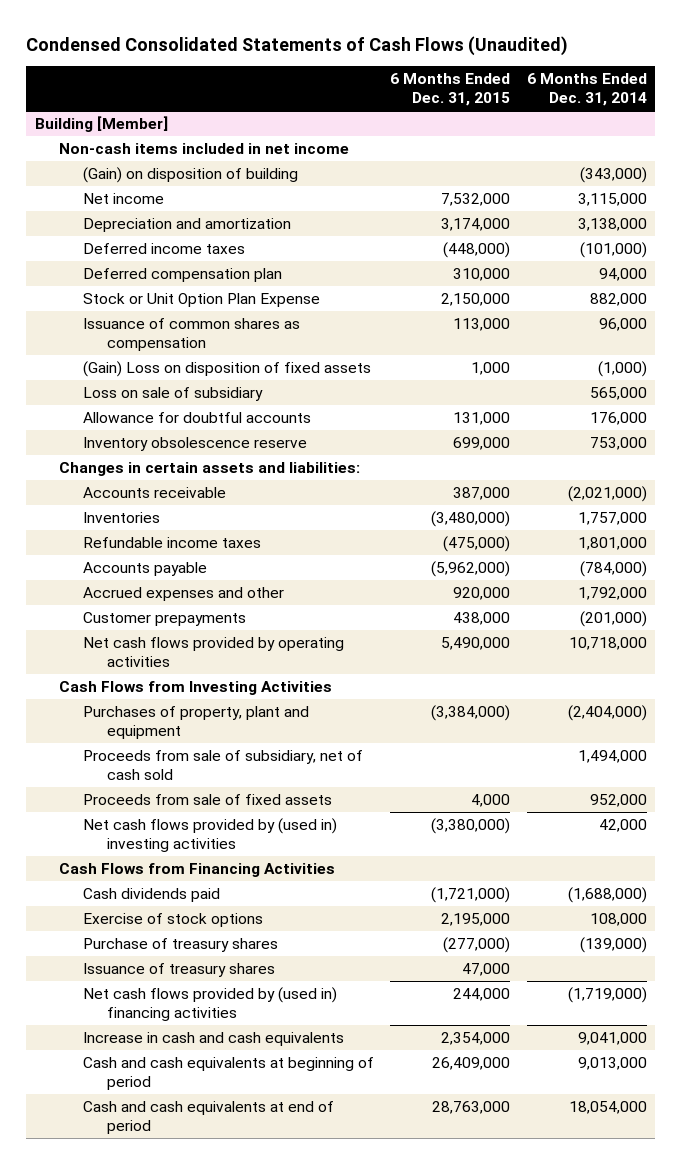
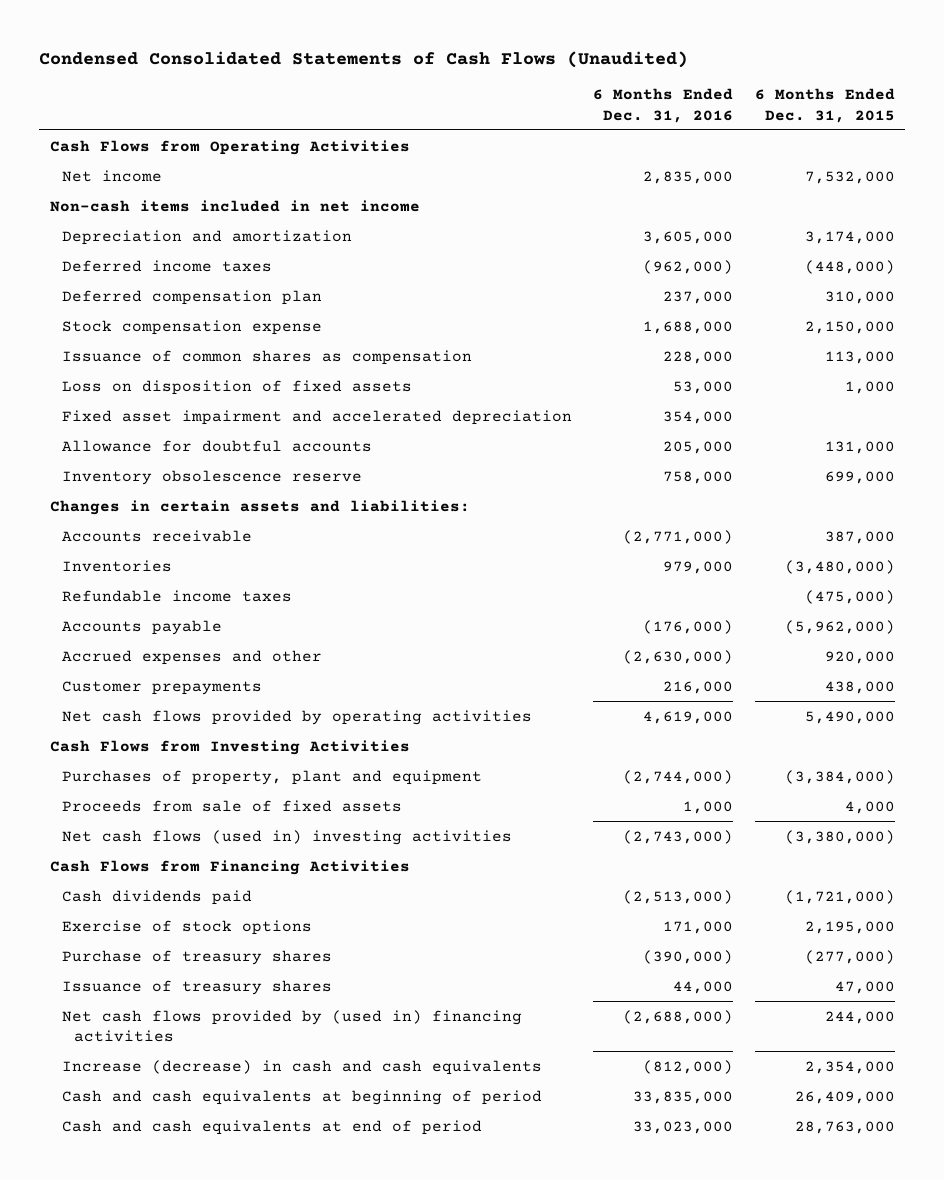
[526,73,647,107] 6 Months Ended Dec. 31, 2014 -> none
none -> [593,88,734,123] 6 Months Ended Dec. 31, 2016
[34,116,168,133] Building [Member] -> none
[58,143,349,155] Non-cash items included in net income -> none
[83,167,299,184] (Gain) on disposition of building -> none
none -> [49,139,410,155] Cash Flows from Operating Activities
none -> [49,199,420,212] Non-cash items included in net income
[83,293,321,308] Stock or Unit Option Plan Expense -> [61,319,322,335] Stock compensation expense
[83,387,264,402] Loss on sale of subsidiary -> none
[83,361,372,378] (Gain) Loss on disposition of fixed assets -> [61,379,412,395] Loss on disposition of fixed assets
none -> [61,409,572,425] Fixed asset impairment and accelerated depreciation
[83,750,364,781] Proceeds from sale of subsidiary, net of cash sold -> none
[83,818,338,853] Net cash flows provided by (used in) investing activities -> [61,829,512,845] Net cash flows (used in) investing activities
[83,1032,345,1047] Increase in cash and cash equivalents -> [61,1059,542,1075] Increase (decrease) in cash and cash equivalents

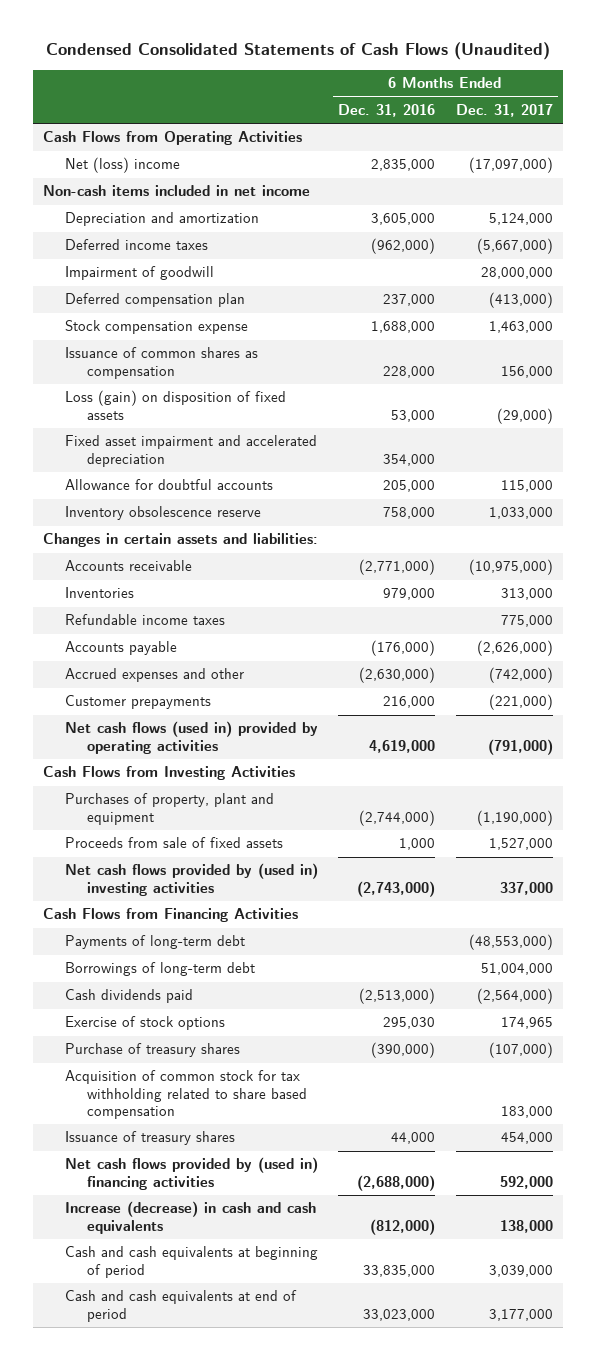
[754,88,895,123] 6 Months Ended Dec. 31, 2015 -> none
none -> [455,103,553,117] Dec. 31, 2017
[61,169,162,182] Net income -> [64,157,180,174] Net (loss) income
none -> [64,266,214,281] Impairment of goodwill
[61,379,412,395] Loss on disposition of fixed assets -> [64,390,286,420] Loss (gain) on disposition of fixed assets
[61,709,532,725] Net cash flows provided by operating activities -> [64,721,318,754] Net cash flows (used in) provided by operating activities
[61,829,512,845] Net cash flows (used in) investing activities -> [64,863,318,896] Net cash flows provided by (used in) investing activities
none -> [64,935,245,950] Payments of long-term debt
none -> [64,962,255,977] Borrowings of long-term debt
[663,920,734,934] 171,000 -> [383,1017,436,1030] 295,030
none -> [64,1070,307,1120] Acquisition of common stock for tax withholding related to share based compensation

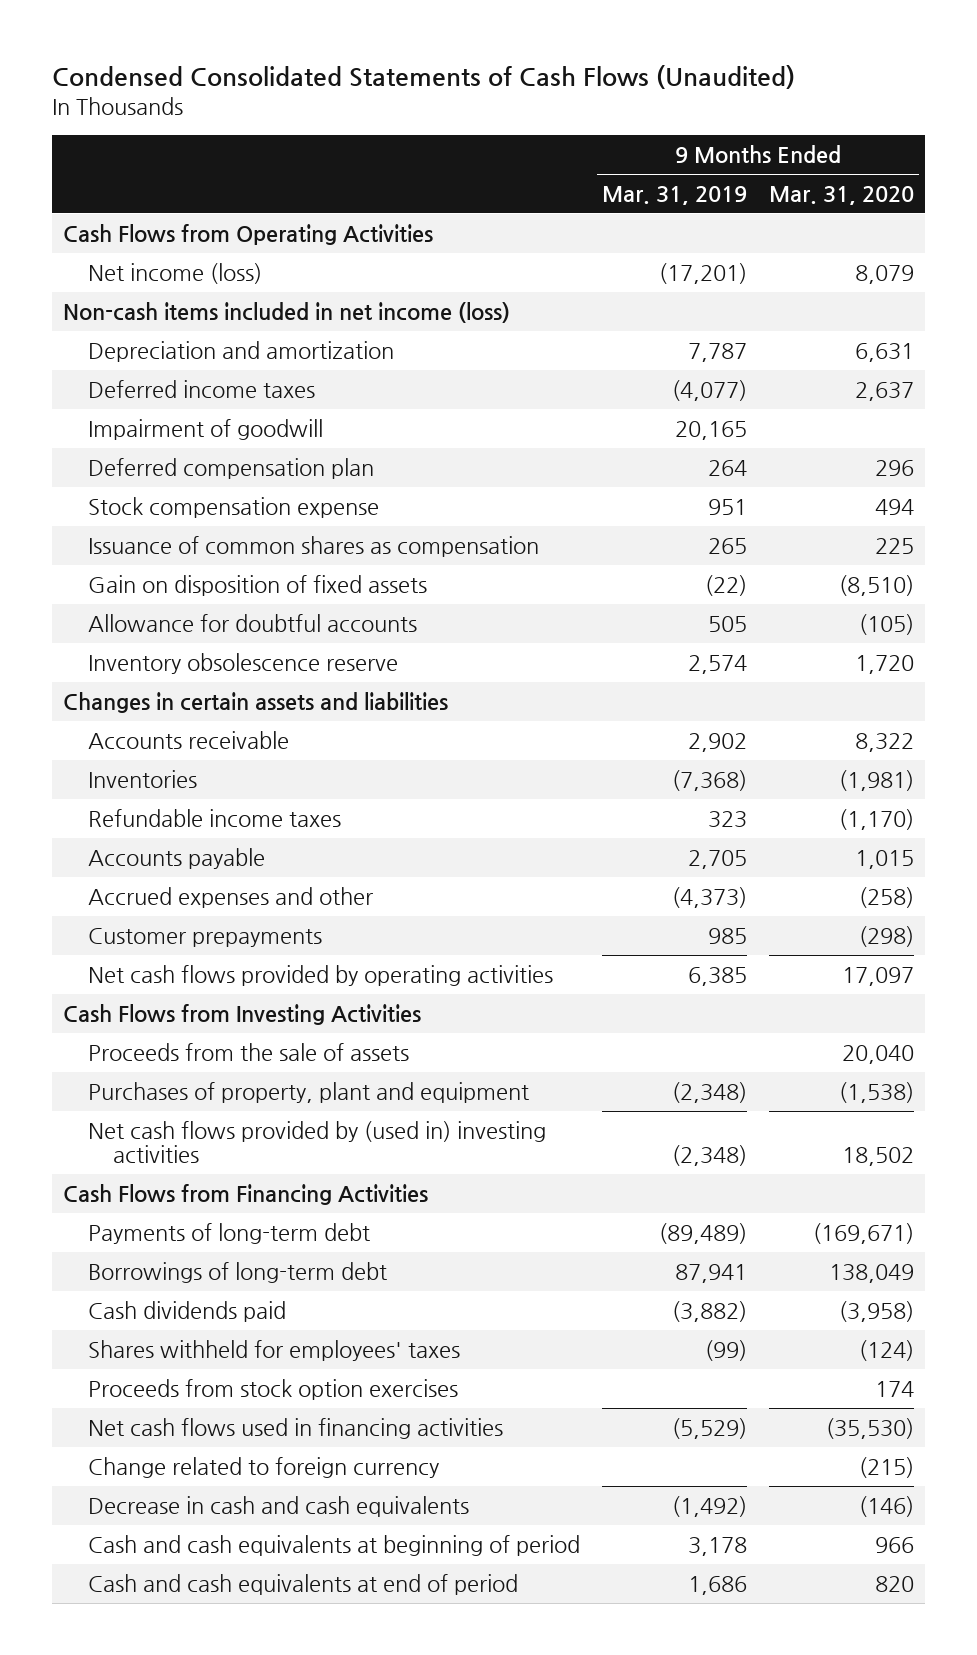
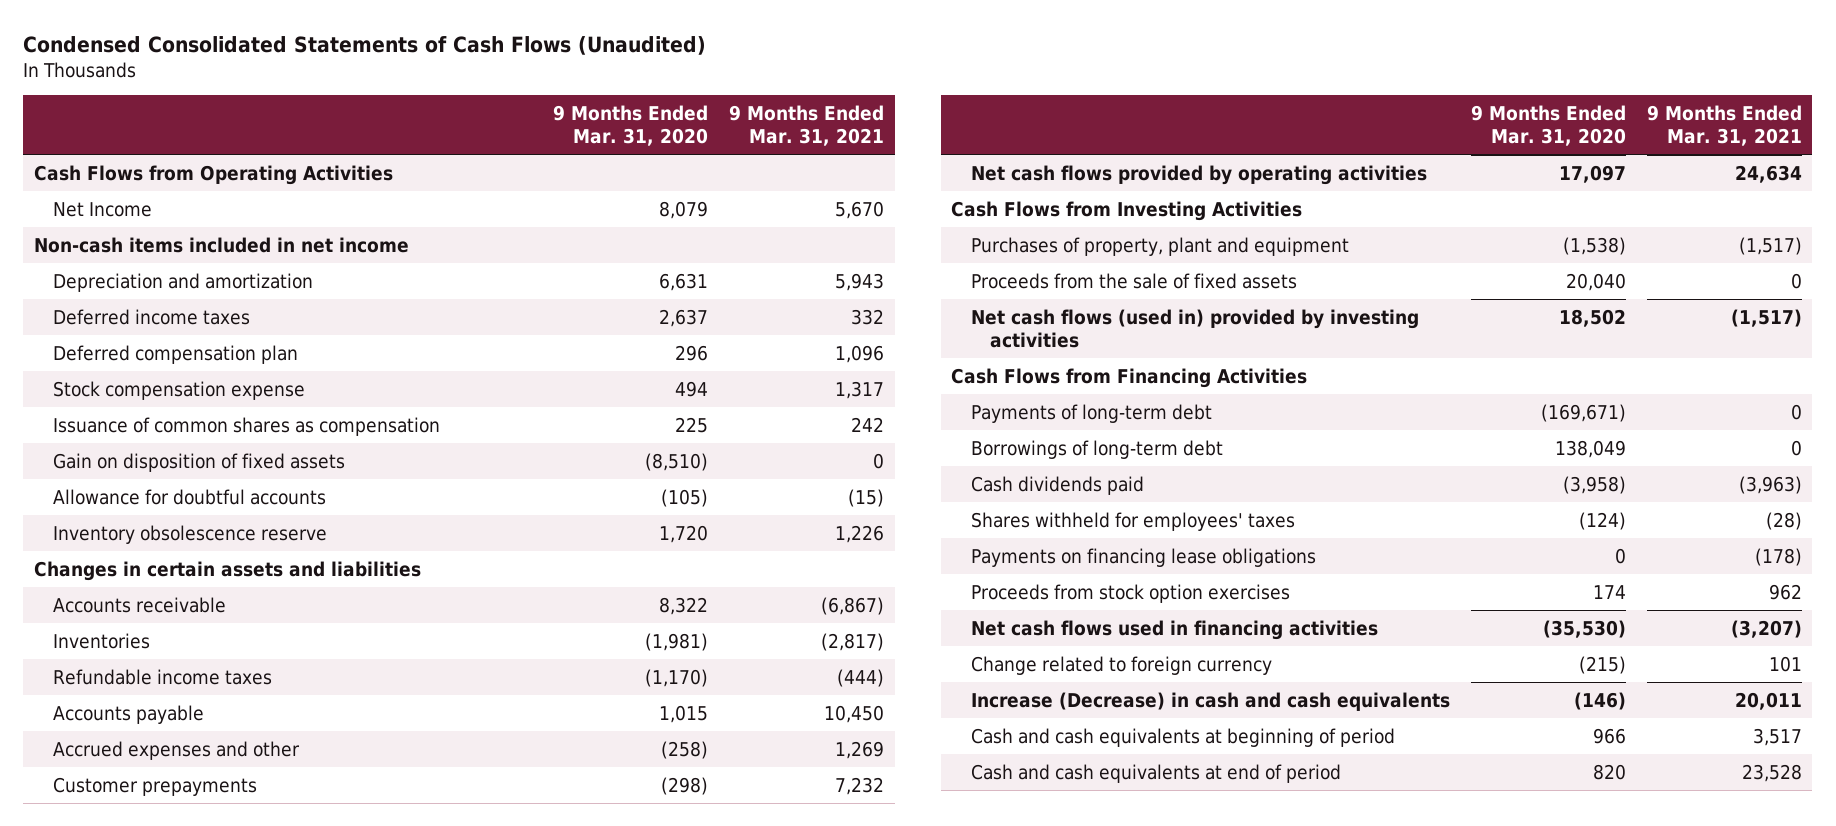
[602,186,748,206] Mar. 31, 2019 -> none
none -> [729,105,885,146] 9 Months Ended Mar. 31, 2021
[88,262,263,284] Net income (loss) -> [53,201,153,217] Net Income
[63,301,511,323] Non-cash items included in net income (loss) -> [33,236,409,253] Non-cash items included in net income
[88,418,324,440] Impairment of goodwill -> none
[88,1042,410,1061] Proceeds from the sale of assets -> none
none -> [970,272,1297,289] Proceeds from the sale of fixed assets
[88,1120,547,1164] Net cash flows provided by (used in) investing activities -> [970,308,1419,348] Net cash flows (used in) provided by investing activities
none -> [970,547,1316,567] Payments on financing lease obligations
[88,1495,470,1517] Decrease in cash and cash equivalents -> [970,691,1450,711] Increase (Decrease) in cash and cash equivalents

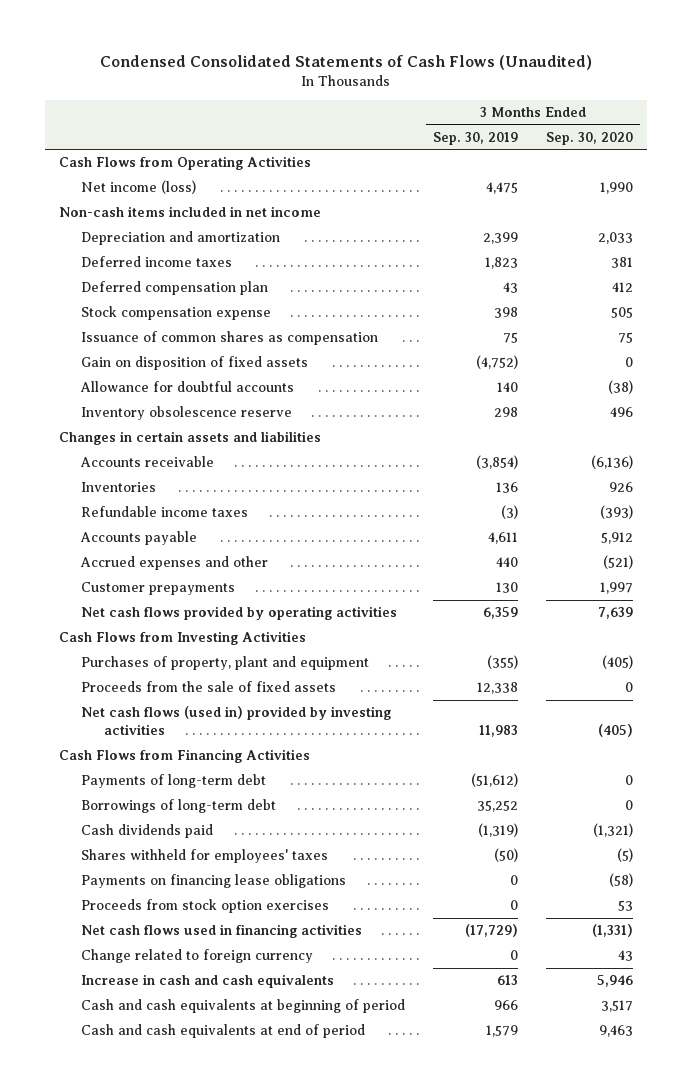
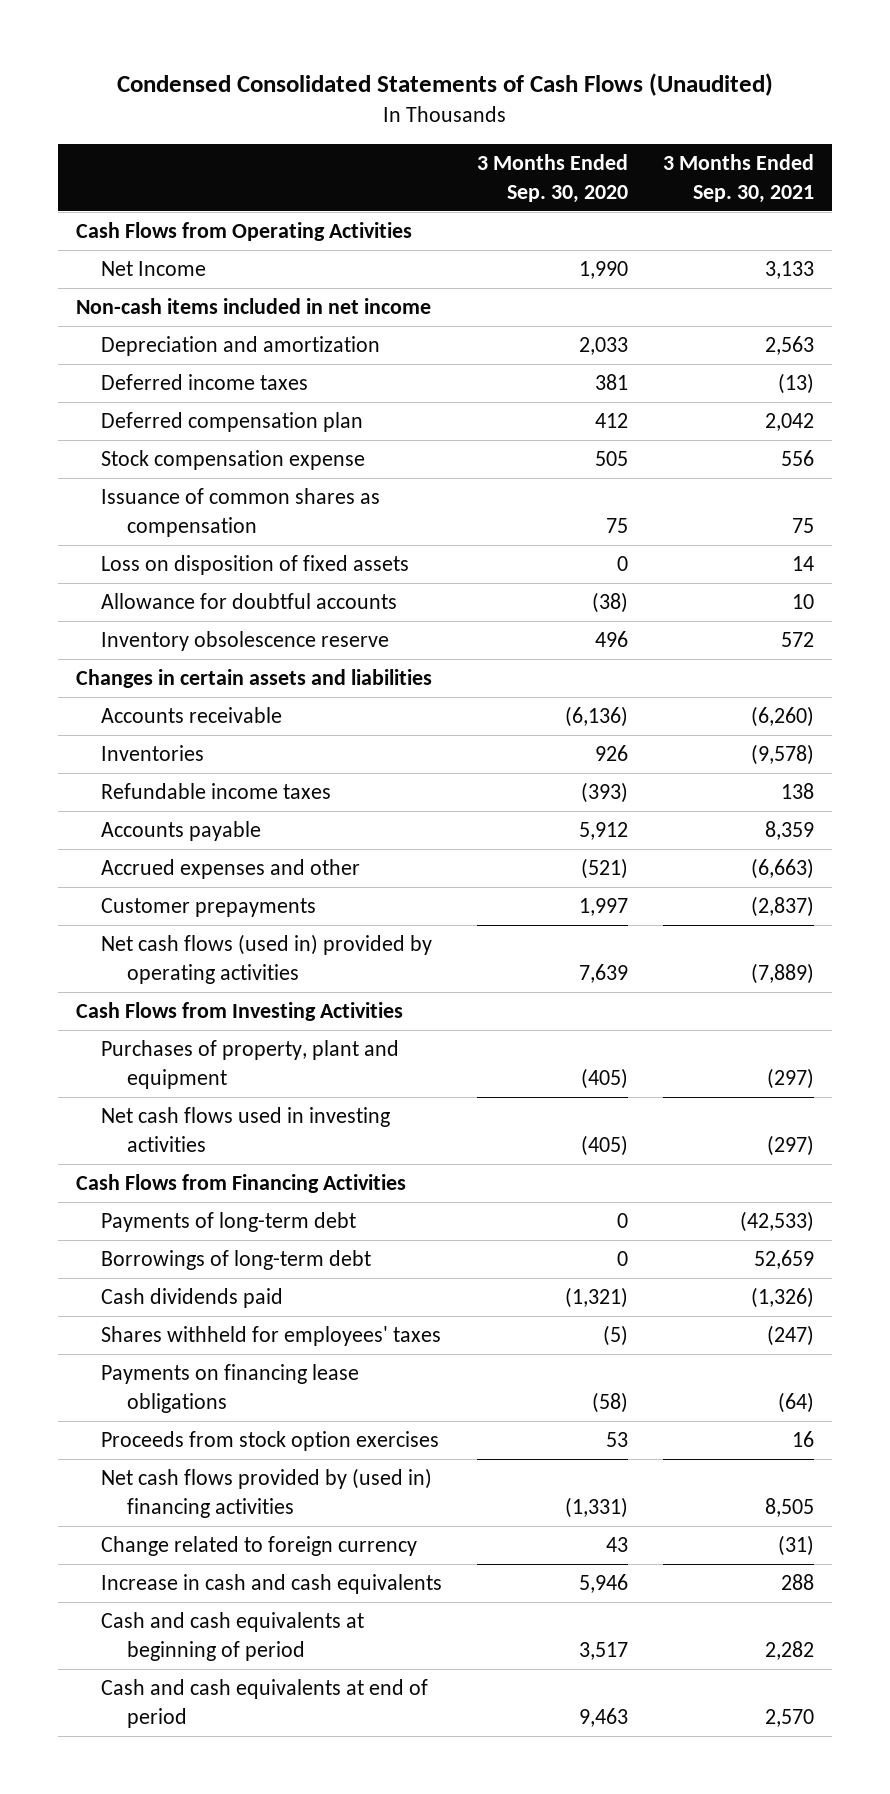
[433,131,519,145] Sep. 30, 2019 -> none
none -> [663,154,815,203] 3 Months Ended Sep. 30, 2021
[81,180,197,195] Net income (loss) -> [101,261,207,277] Net Income
[81,356,309,371] Gain on disposition of fixed assets -> [101,555,410,576] Loss on disposition of fixed assets
[81,606,398,621] Net cash flows provided by operating activities -> [101,934,433,984] Net cash flows (used in) provided by operating activities
[81,681,337,693] Proceeds from the sale of fixed assets -> none
[81,706,392,736] Net cash flows (used in) provided by investing activities -> [101,1107,391,1152] Net cash flows used in investing activities
[81,924,363,939] Net cash flows used in financing activities -> [101,1468,433,1518] Net cash flows provided by (used in) financing activities

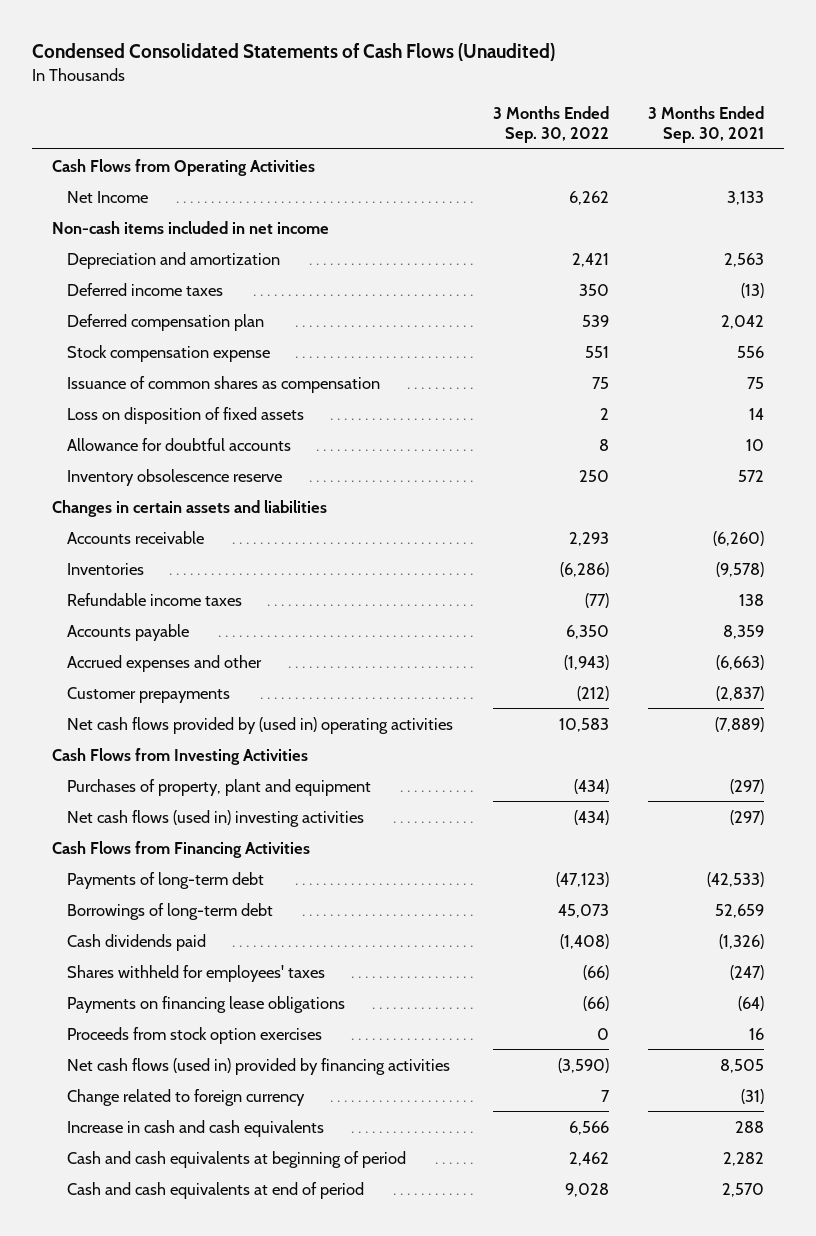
[477,154,629,203] 3 Months Ended Sep. 30, 2020 -> none
none -> [492,106,609,143] 3 Months Ended Sep. 30, 2022
[101,934,433,984] Net cash flows (used in) provided by operating activities -> [67,716,454,734] Net cash flows provided by (used in) operating activities
[101,1107,391,1152] Net cash flows used in investing activities -> [67,809,365,827] Net cash flows (used in) investing activities
[101,1468,433,1518] Net cash flows provided by (used in) financing activities -> [67,1057,451,1075] Net cash flows (used in) provided by financing activities

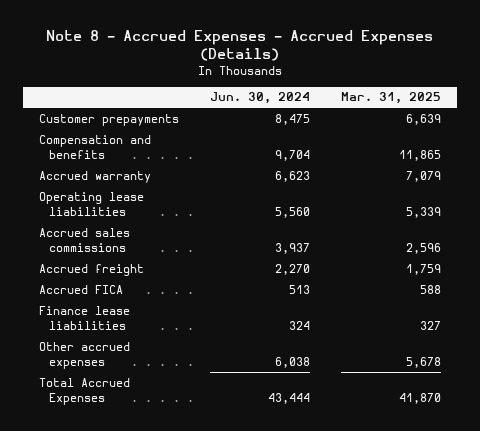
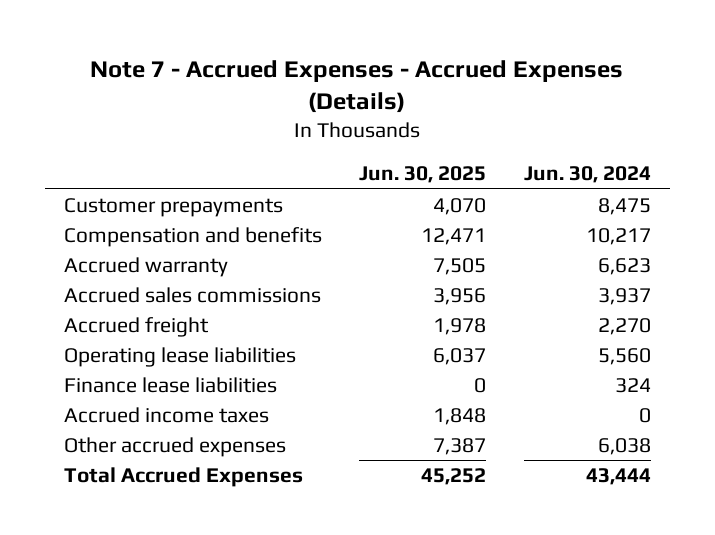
[45,30,433,62] Note 8 - Accrued Expenses - Accrued Expenses (Details) -> [90,59,624,114] Note 7 - Accrued Expenses - Accrued Expenses (Details)
[341,92,442,105] Mar. 31, 2025 -> none
none -> [359,166,487,184] Jun. 30, 2025
[274,149,310,161] 9,704 -> [586,227,652,245] 10,217
[38,284,123,294] Accrued FICA -> none
[38,191,144,216] Operating lease liabilities -> [63,346,296,367] Operating lease liabilities
none -> [63,406,269,423] Accrued income taxes

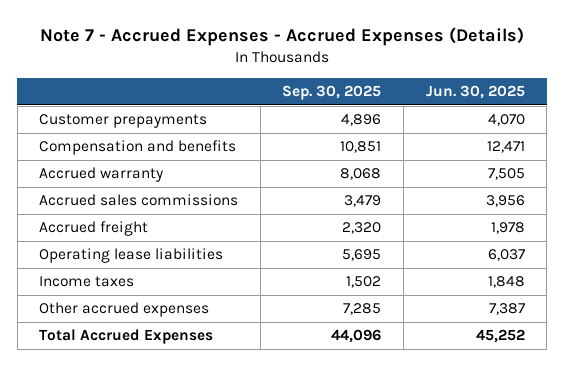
[524,166,652,184] Jun. 30, 2024 -> none
none -> [282,84,382,100] Sep. 30, 2025
[63,376,277,393] Finance lease liabilities -> none
[63,406,269,423] Accrued income taxes -> [39,276,135,288] Income taxes

